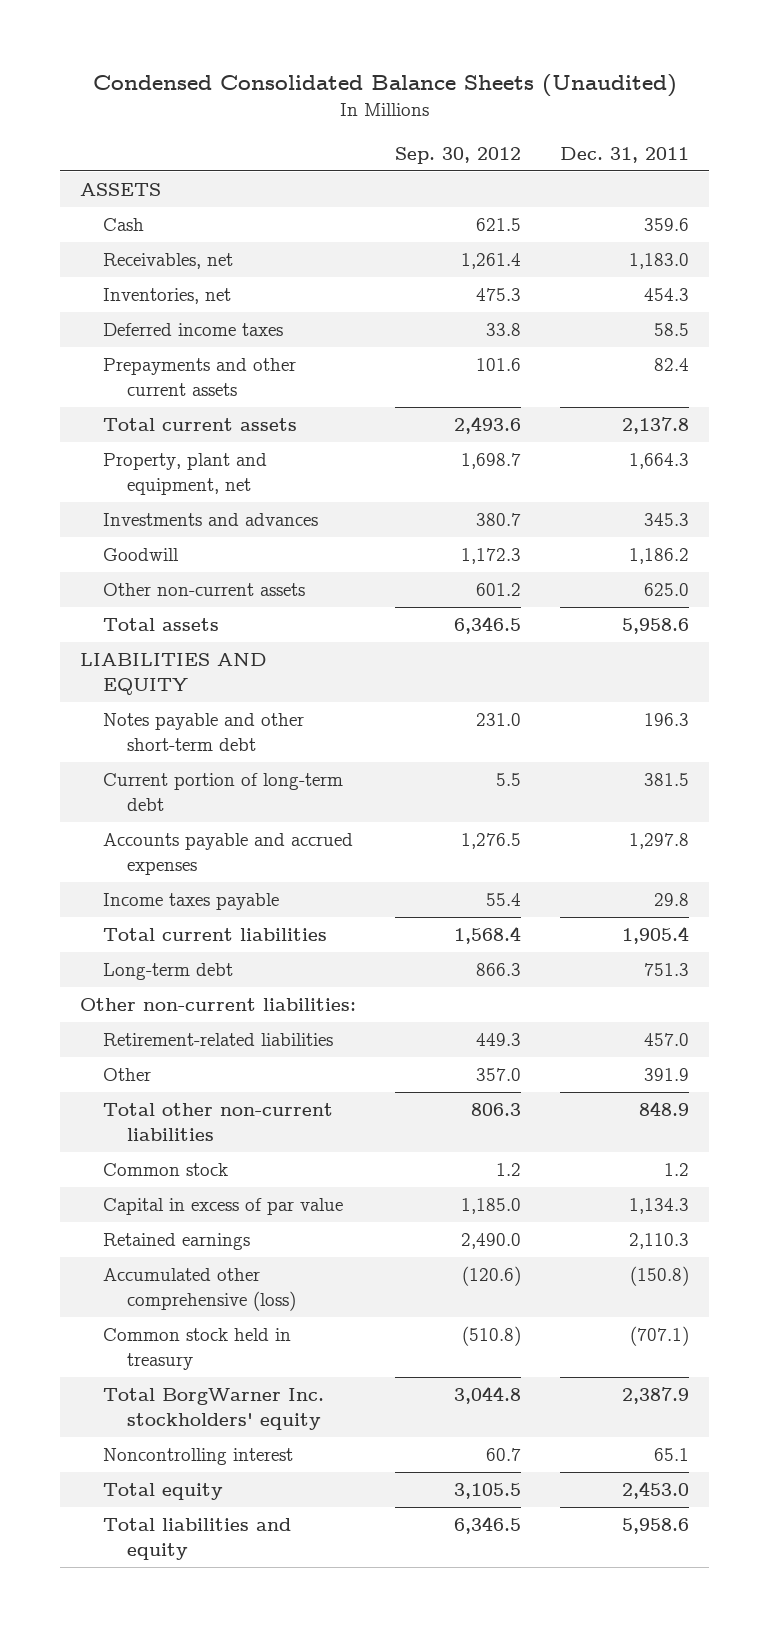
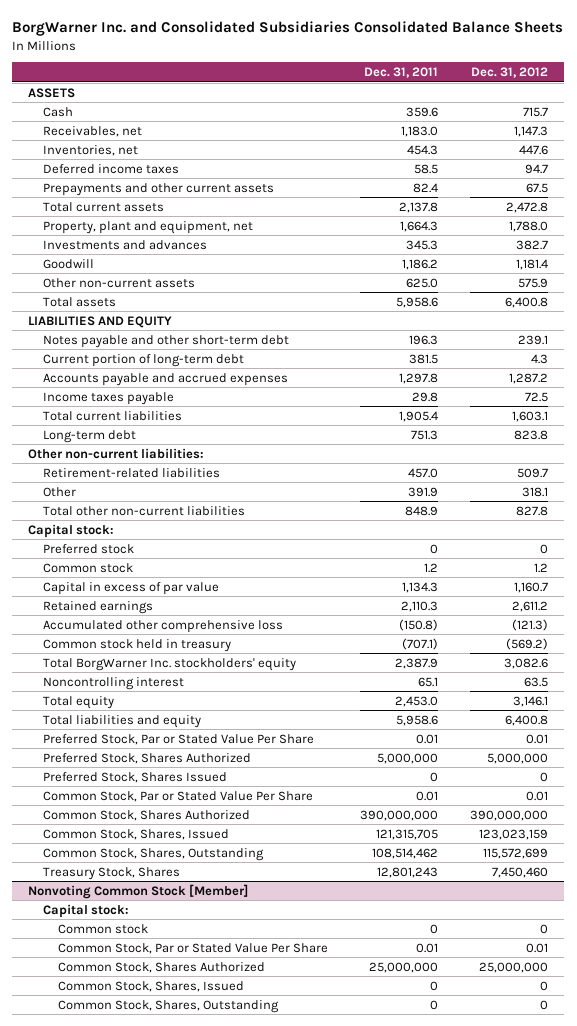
[92,74,677,98] Condensed Consolidated Balance Sheets (Unaudited) -> [12,21,564,37] BorgWarner Inc. and Consolidated Subsidiaries Consolidated Balance Sheets
[395,146,522,164] Sep. 30, 2012 -> none
none -> [471,67,549,79] Dec. 31, 2012
none -> [28,523,115,538] Capital stock:
none -> [43,543,135,554] Preferred stock
[103,1268,296,1312] Accumulated other comprehensive (loss) -> [43,619,284,633] Accumulated other comprehensive loss
none -> [43,733,315,745] Preferred Stock, Par or Stated Value Per Share
none -> [43,752,252,764] Preferred Stock, Shares Authorized
none -> [43,771,228,783] Preferred Stock, Shares Issued
none -> [43,790,314,802] Common Stock, Par or Stated Value Per Share
none -> [43,809,251,821] Common Stock, Shares Authorized
none -> [43,828,230,840] Common Stock, Shares, Issued
none -> [43,847,265,861] Common Stock, Shares, Outstanding
none -> [43,866,181,880] Treasury Stock, Shares
none -> [28,883,249,899] Nonvoting Common Stock [Member]
none -> [43,903,130,918] Capital stock:
none -> [57,923,148,934] Common stock
none -> [57,942,328,954] Common Stock, Par or Stated Value Per Share
none -> [57,961,265,973] Common Stock, Shares Authorized
none -> [57,980,244,992] Common Stock, Shares, Issued
none -> [57,999,279,1013] Common Stock, Shares, Outstanding

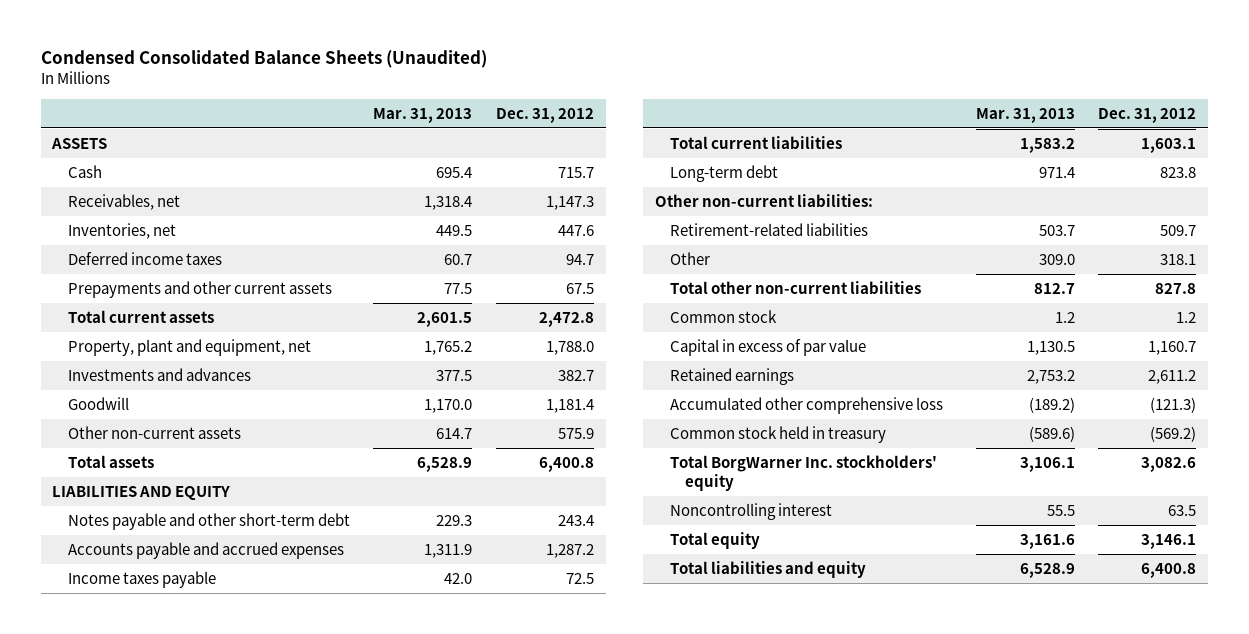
[12,21,564,37] BorgWarner Inc. and Consolidated Subsidiaries Consolidated Balance Sheets -> [40,49,487,68] Condensed Consolidated Balance Sheets (Unaudited)
[364,67,439,79] Dec. 31, 2011 -> none
none -> [373,107,473,123] Mar. 31, 2013
[43,353,245,367] Current portion of long-term debt -> none
[518,334,549,345] 239.1 -> [557,515,594,527] 243.4
[28,523,115,538] Capital stock: -> none
[43,543,135,554] Preferred stock -> none
[43,733,315,745] Preferred Stock, Par or Stated Value Per Share -> none
[43,752,252,764] Preferred Stock, Shares Authorized -> none
[43,771,228,783] Preferred Stock, Shares Issued -> none
[43,790,314,802] Common Stock, Par or Stated Value Per Share -> none
[43,809,251,821] Common Stock, Shares Authorized -> none
[43,828,230,840] Common Stock, Shares, Issued -> none
[43,847,265,861] Common Stock, Shares, Outstanding -> none
[43,866,181,880] Treasury Stock, Shares -> none
[28,883,249,899] Nonvoting Common Stock [Member] -> none
[43,903,130,918] Capital stock: -> none
[57,923,148,934] Common stock -> none
[57,942,328,954] Common Stock, Par or Stated Value Per Share -> none
[57,961,265,973] Common Stock, Shares Authorized -> none
[57,980,244,992] Common Stock, Shares, Issued -> none
[57,999,279,1013] Common Stock, Shares, Outstanding -> none

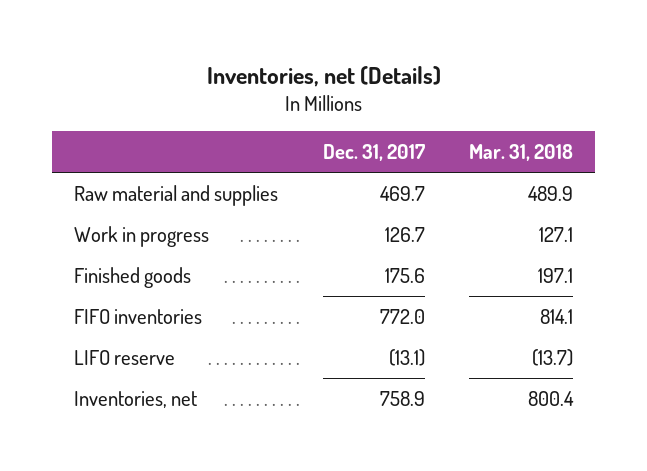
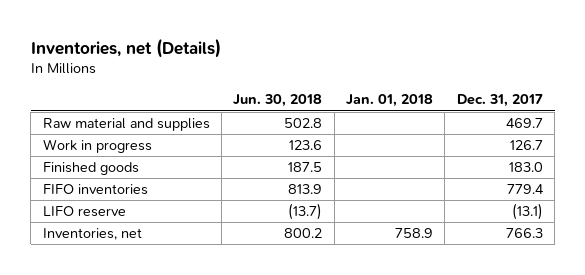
[469,144,574,162] Mar. 31, 2018 -> none
none -> [233,94,323,108] Jun. 30, 2018
none -> [346,94,434,108] Jan. 01, 2018
[384,267,425,283] 175.6 -> [508,162,543,173] 183.0
[379,308,425,324] 772.0 -> [506,184,544,195] 779.4
[379,390,425,406] 758.9 -> [505,228,543,239] 766.3

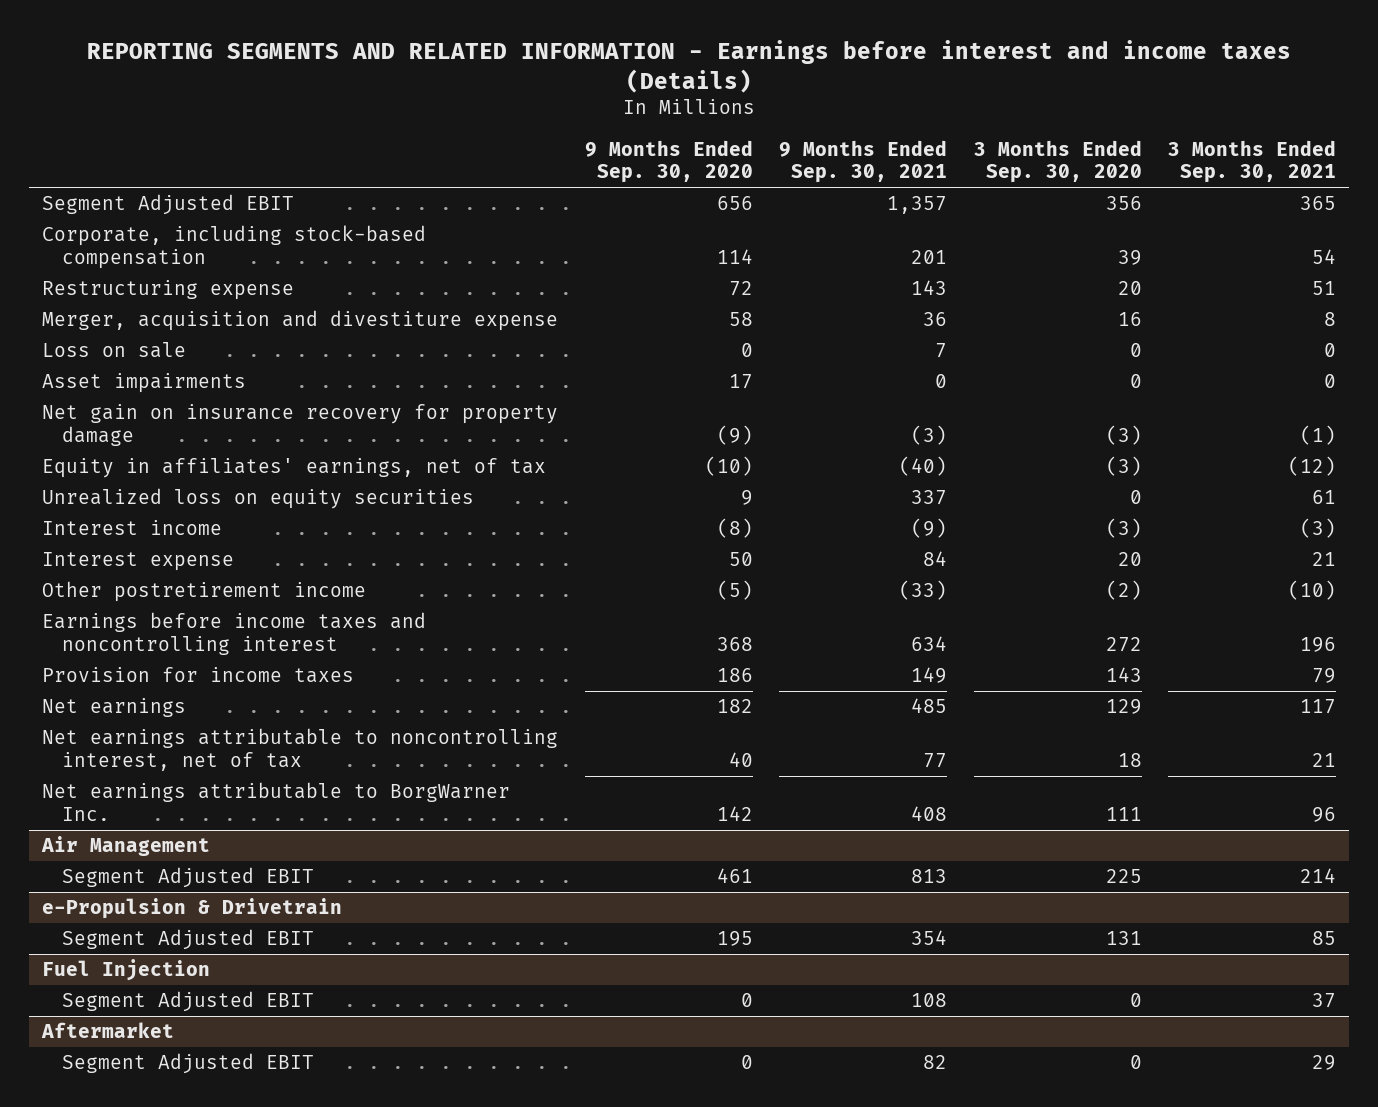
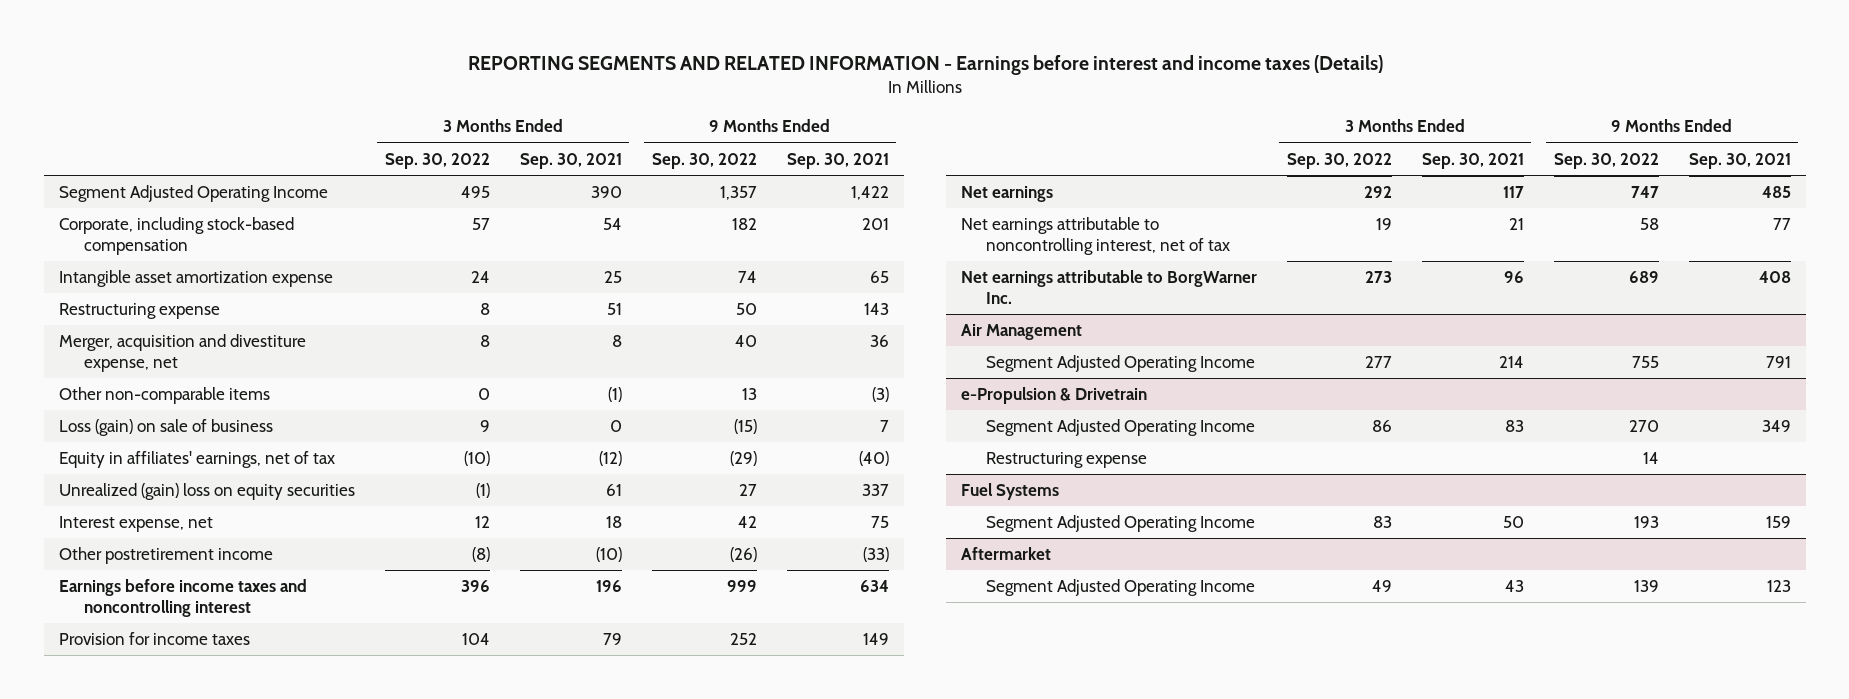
[584,139,753,184] 9 Months Ended Sep. 30, 2020 -> none
[973,139,1142,184] 3 Months Ended Sep. 30, 2020 -> none
none -> [384,152,490,169] Sep. 30, 2022
none -> [651,152,757,169] Sep. 30, 2022
[42,194,295,216] Segment Adjusted EBIT -> [58,185,328,203] Segment Adjusted Operating Income
[887,196,948,215] 1,357 -> [850,186,889,201] 1,422
[1299,196,1336,211] 365 -> [590,186,622,199] 390
none -> [58,270,333,288] Intangible asset amortization expense
[42,373,247,394] Asset impairments -> none
[42,404,559,446] Net gain on insurance recovery for property damage -> none
[42,310,559,332] Merger, acquisition and divestiture expense -> [58,334,306,372] Merger, acquisition and divestiture expense, net
none -> [58,387,270,405] Other non-comparable items
[42,342,187,359] Loss on sale -> [58,419,273,437] Loss (gain) on sale of business
[42,520,223,536] Interest income -> none
[42,488,475,510] Unrealized loss on equity securities -> [58,483,355,501] Unrealized (gain) loss on equity securities
[42,552,235,572] Interest expense -> [58,516,213,533] Interest expense, net
[923,551,948,567] 84 -> [870,516,889,529] 75
[1311,552,1336,567] 21 -> [605,516,622,529] 18
[61,867,314,889] Segment Adjusted EBIT -> [986,355,1256,373] Segment Adjusted Operating Income
[911,869,948,884] 813 -> [1765,356,1791,369] 791
[42,959,211,982] Fuel Injection -> none
[61,929,314,951] Segment Adjusted EBIT -> [986,419,1256,437] Segment Adjusted Operating Income
[911,930,948,946] 354 -> [1761,420,1791,433] 349
[1311,931,1336,946] 85 -> [1504,420,1524,433] 83
none -> [986,452,1148,469] Restructuring expense
none -> [960,483,1059,501] Fuel Systems
[61,991,314,1013] Segment Adjusted EBIT -> [986,515,1256,533] Segment Adjusted Operating Income
[911,993,948,1008] 108 -> [1765,516,1791,529] 159
[1311,993,1336,1009] 37 -> [1502,516,1524,529] 50
[61,1053,314,1075] Segment Adjusted EBIT -> [986,579,1256,597] Segment Adjusted Operating Income
[923,1055,948,1070] 82 -> [1766,580,1791,593] 123
[1311,1055,1336,1071] 29 -> [1504,580,1524,593] 43

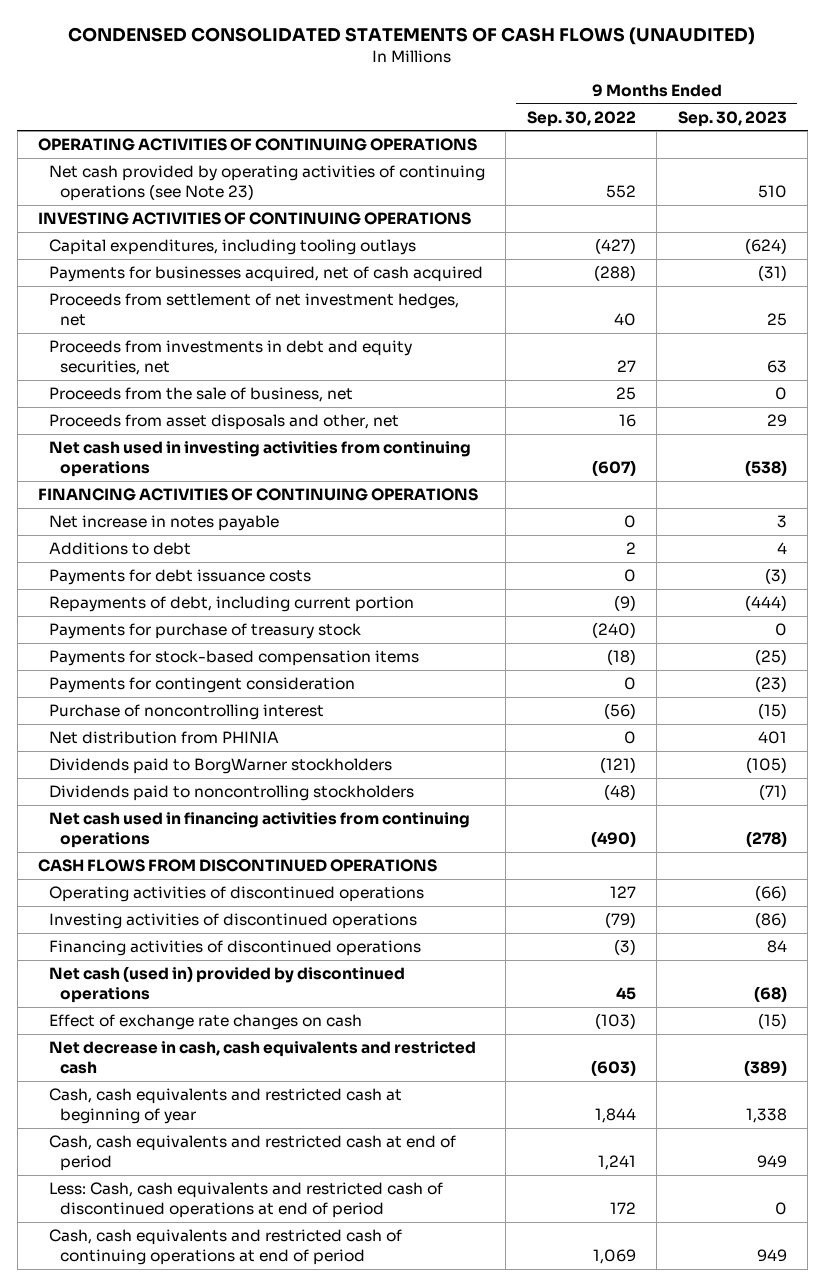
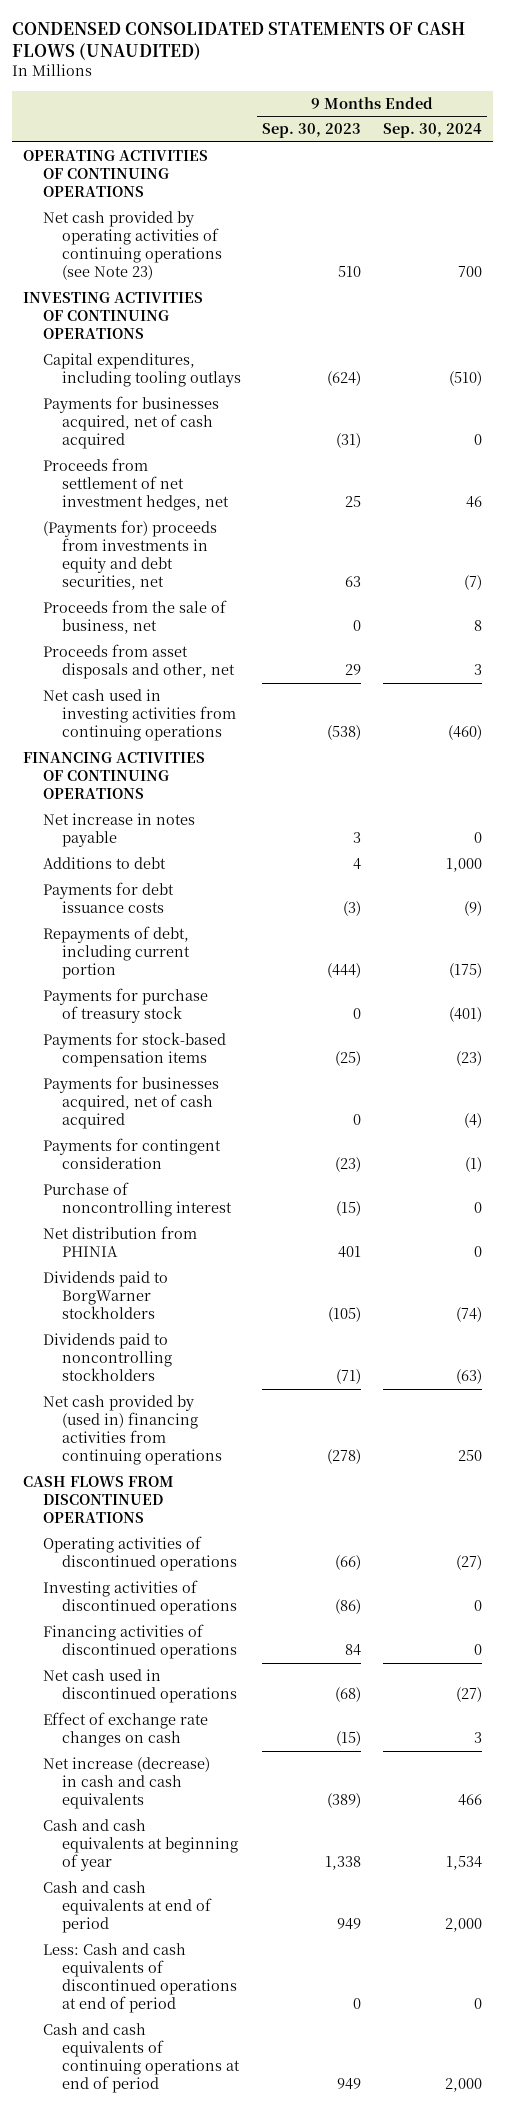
[526,110,636,127] Sep. 30, 2022 -> none
none -> [382,123,482,139] Sep. 30, 2024
[49,339,413,375] Proceeds from investments in debt and equity securities, net -> [42,520,217,591] (Payments for) proceeds from investments in equity and debt securities, net
none -> [42,1076,219,1130] Payments for businesses acquired, net of cash acquired
[49,811,471,848] Net cash used in financing activities from continuing operations -> [42,1395,223,1466] Net cash provided by (used in) financing activities from continuing operations
[49,965,406,1003] Net cash (used in) provided by discontinued operations -> [42,1669,238,1704] Net cash used in discontinued operations
[49,1040,477,1074] Net decrease in cash, cash equivalents and restricted cash -> [42,1757,210,1810] Net increase (decrease) in cash and cash equivalents
[49,1087,403,1124] Cash, cash equivalents and restricted cash at beginning of year -> [42,1819,239,1872] Cash and cash equivalents at beginning of year
[49,1134,457,1171] Cash, cash equivalents and restricted cash at end of period -> [42,1881,213,1934] Cash and cash equivalents at end of period
[49,1181,444,1218] Less: Cash, cash equivalents and restricted cash of discontinued operations at end of period -> [42,1943,238,2014] Less: Cash and cash equivalents of discontinued operations at end of period
[49,1228,403,1265] Cash, cash equivalents and restricted cash of continuing operations at end of period -> [42,2023,241,2094] Cash and cash equivalents of continuing operations at end of period

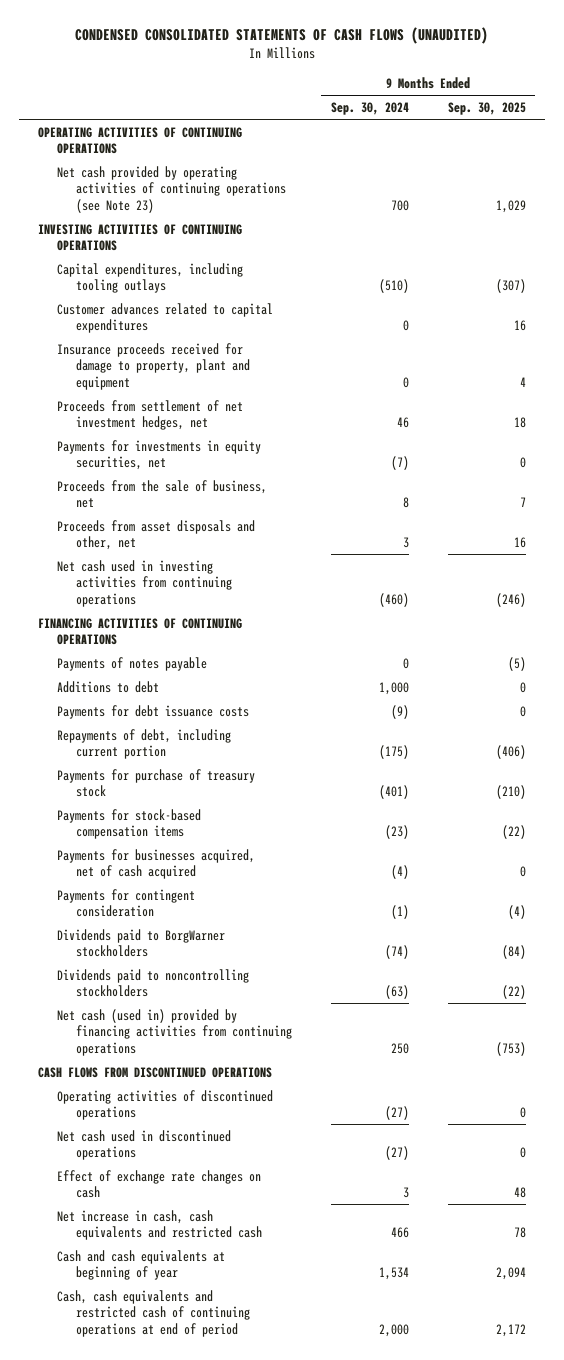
[262,123,362,139] Sep. 30, 2023 -> none
none -> [447,102,526,116] Sep. 30, 2025
[42,396,219,450] Payments for businesses acquired, net of cash acquired -> none
none -> [57,302,274,334] Customer advances related to capital expenditures
none -> [57,342,251,390] Insurance proceeds received for damage to property, plant and equipment
[42,520,217,591] (Payments for) proceeds from investments in equity and debt securities, net -> [57,439,262,471] Payments for investments in equity securities, net
[42,813,195,848] Net increase in notes payable -> [57,656,208,671] Payments of notes payable
[42,1182,233,1218] Purchase of noncontrolling interest -> none
[42,1226,197,1258] Net distribution from PHINIA -> none
[42,1395,223,1466] Net cash provided by (used in) financing activities from continuing operations -> [57,1008,293,1056] Net cash (used in) provided by financing activities from continuing operations
[42,1580,238,1616] Investing activities of discontinued operations -> none
[42,1624,238,1660] Financing activities of discontinued operations -> none
[42,1757,210,1810] Net increase (decrease) in cash and cash equivalents -> [57,1209,263,1241] Net increase in cash, cash equivalents and restricted cash
[42,1881,213,1934] Cash and cash equivalents at end of period -> none
[42,1943,238,2014] Less: Cash and cash equivalents of discontinued operations at end of period -> none
[42,2023,241,2094] Cash and cash equivalents of continuing operations at end of period -> [57,1289,251,1337] Cash, cash equivalents and restricted cash of continuing operations at end of period

